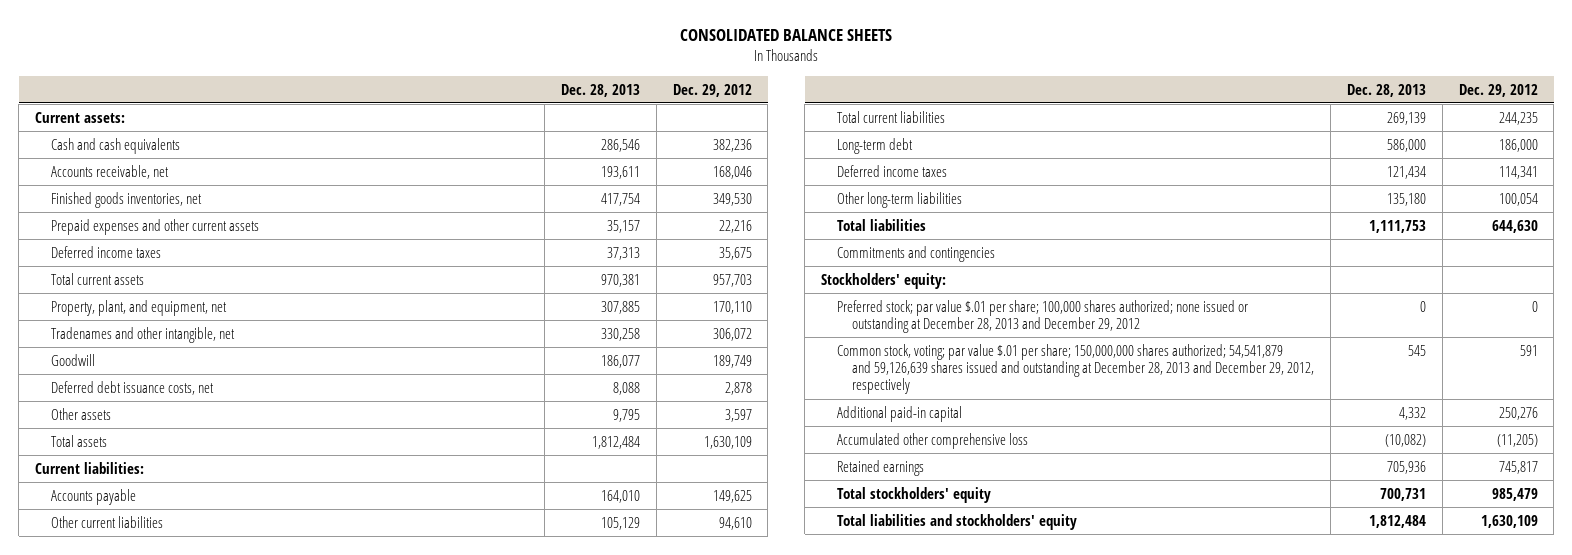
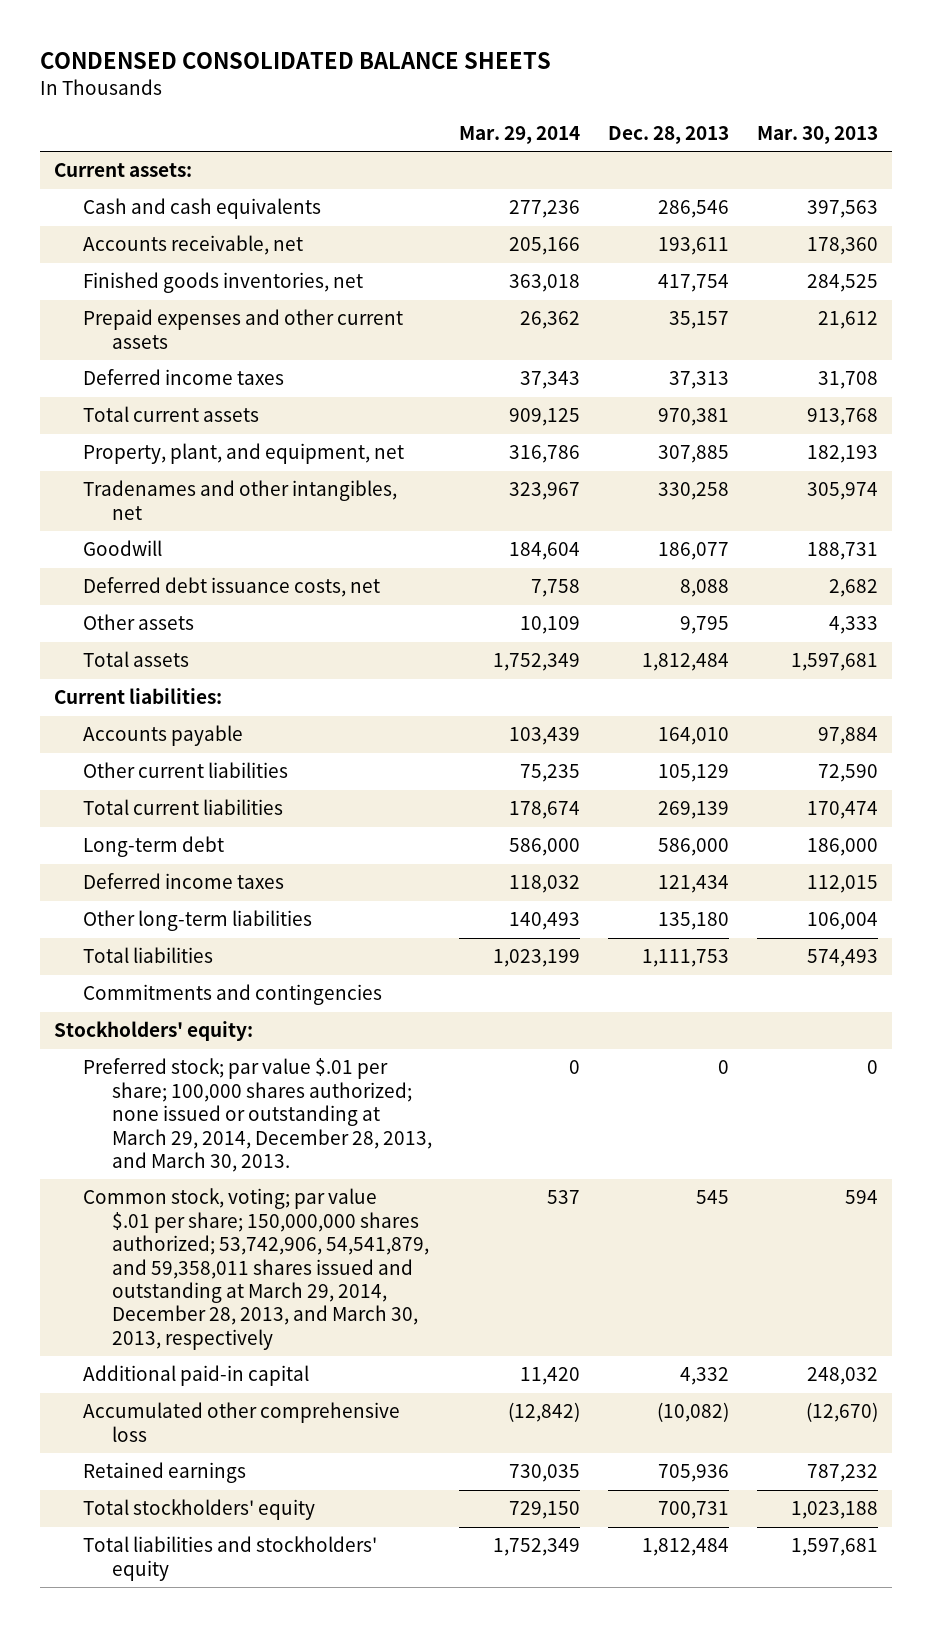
[680,29,893,42] CONSOLIDATED BALANCE SHEETS -> [39,52,551,70] CONDENSED CONSOLIDATED BALANCE SHEETS
[672,83,752,97] Dec. 29, 2012 -> none
none -> [459,125,581,144] Mar. 29, 2014
none -> [757,125,879,144] Mar. 30, 2013
[50,326,235,343] Tradenames and other intangible, net -> [82,480,397,520] Tradenames and other intangibles, net
[836,299,1248,334] Preferred stock; par value $.01 per share; 100,000 shares authorized; none issued or outstanding at December 28, 2013 and December 29, 2012 -> [82,1058,432,1172] Preferred stock; par value $.01 per share; 100,000 shares authorized; none issued or outstanding at March 29, 2014, December 28, 2013, and March 30, 2013.
[836,343,1315,395] Common stock, voting; par value $.01 per share; 150,000,000 shares authorized; 54,541,879 and 59,126,639 shares issued and outstanding at December 28, 2013 and December 29, 2012, respectively -> [82,1188,429,1350] Common stock, voting; par value $.01 per share; 150,000,000 shares authorized; 53,742,906, 54,541,879, and 59,358,011 shares issued and outstanding at March 29, 2014, December 28, 2013, and March 30, 2013, respectively

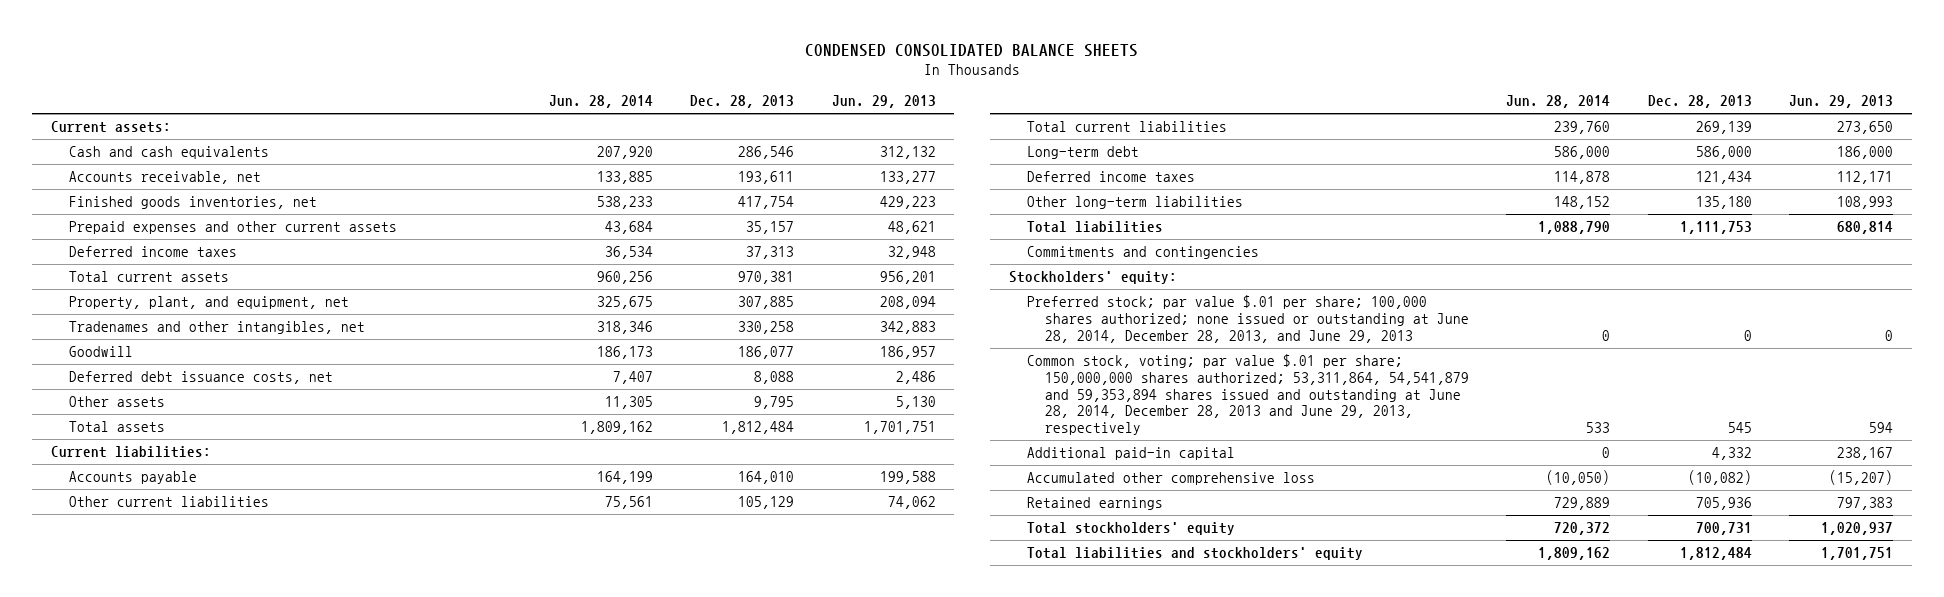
[459,125,581,144] Mar. 29, 2014 -> none
[757,125,879,144] Mar. 30, 2013 -> none
none -> [548,95,653,109] Jun. 28, 2014
none -> [831,95,936,109] Jun. 29, 2013
[82,1058,432,1172] Preferred stock; par value $.01 per share; 100,000 shares authorized; none issued or outstanding at March 29, 2014, December 28, 2013, and March 30, 2013. -> [1026,295,1469,343] Preferred stock; par value $.01 per share; 100,000 shares authorized; none issued or outstanding at June 28, 2014, December 28, 2013, and June 29, 2013
[82,1188,429,1350] Common stock, voting; par value $.01 per share; 150,000,000 shares authorized; 53,742,906, 54,541,879, and 59,358,011 shares issued and outstanding at March 29, 2014, December 28, 2013, and March 30, 2013, respectively -> [1026,354,1469,436] Common stock, voting; par value $.01 per share; 150,000,000 shares authorized; 53,311,864, 54,541,879 and 59,353,894 shares issued and outstanding at June 28, 2014, December 28, 2013 and June 29, 2013, respectively

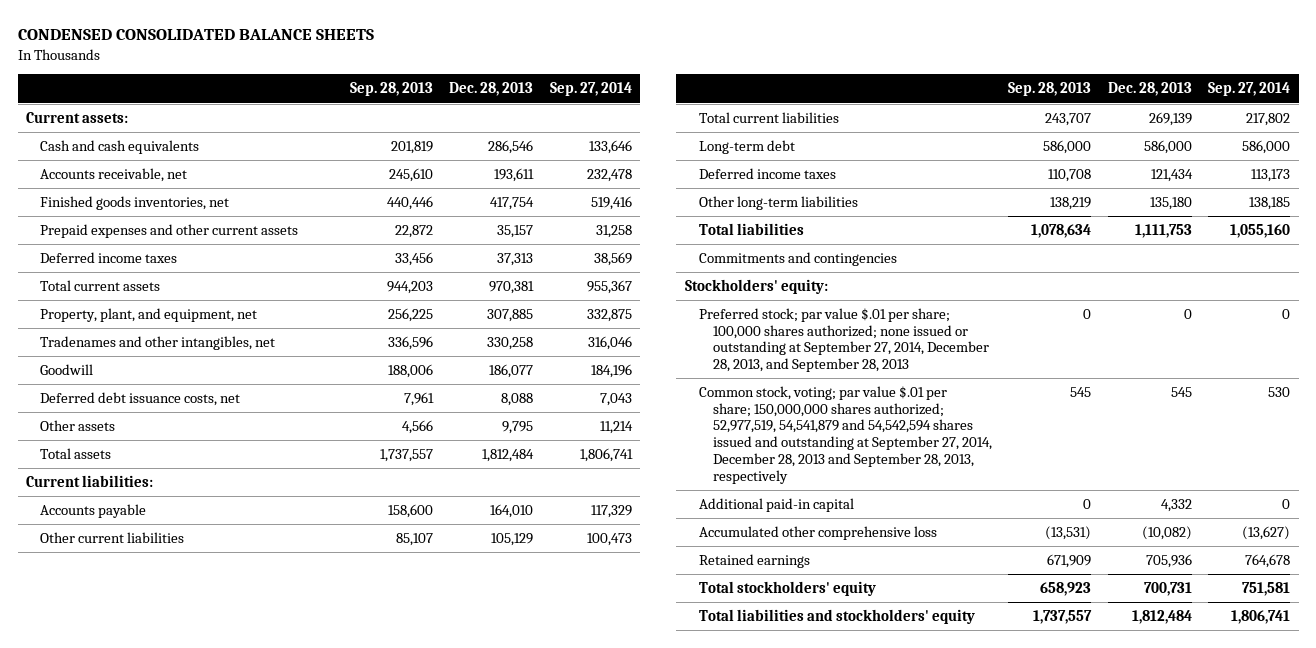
[548,95,653,109] Jun. 28, 2014 -> none
[831,95,936,109] Jun. 29, 2013 -> none
none -> [349,82,433,97] Sep. 28, 2013
none -> [549,82,632,97] Sep. 27, 2014
[1026,295,1469,343] Preferred stock; par value $.01 per share; 100,000 shares authorized; none issued or outstanding at June 28, 2014, December 28, 2013, and June 29, 2013 -> [698,308,989,373] Preferred stock; par value $.01 per share; 100,000 shares authorized; none issued or outstanding at September 27, 2014, December 28, 2013, and September 28, 2013
[1026,354,1469,436] Common stock, voting; par value $.01 per share; 150,000,000 shares authorized; 53,311,864, 54,541,879 and 59,353,894 shares issued and outstanding at June 28, 2014, December 28, 2013 and June 29, 2013, respectively -> [698,386,992,484] Common stock, voting; par value $.01 per share; 150,000,000 shares authorized; 52,977,519, 54,541,879 and 54,542,594 shares issued and outstanding at September 27, 2014, December 28, 2013 and September 28, 2013, respectively

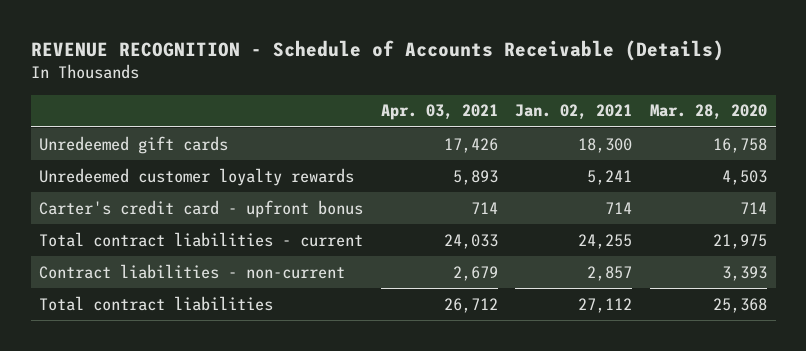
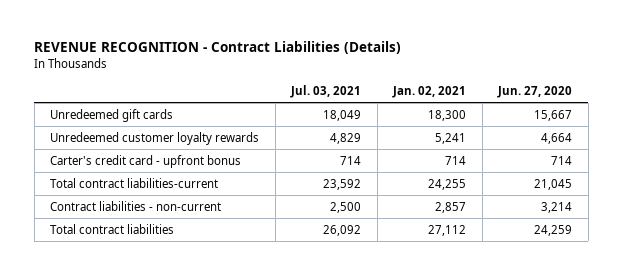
[30,40,724,62] REVENUE RECOGNITION - Schedule of Accounts Receivable (Details) -> [34,41,402,55] REVENUE RECOGNITION - Contract Liabilities (Details)
[380,104,498,121] Apr. 03, 2021 -> none
[649,104,767,121] Mar. 28, 2020 -> none
none -> [290,85,362,99] Jul. 03, 2021
none -> [497,86,573,99] Jun. 27, 2020
[39,231,364,247] Total contract liabilities - current -> [50,177,219,188] Total contract liabilities-current

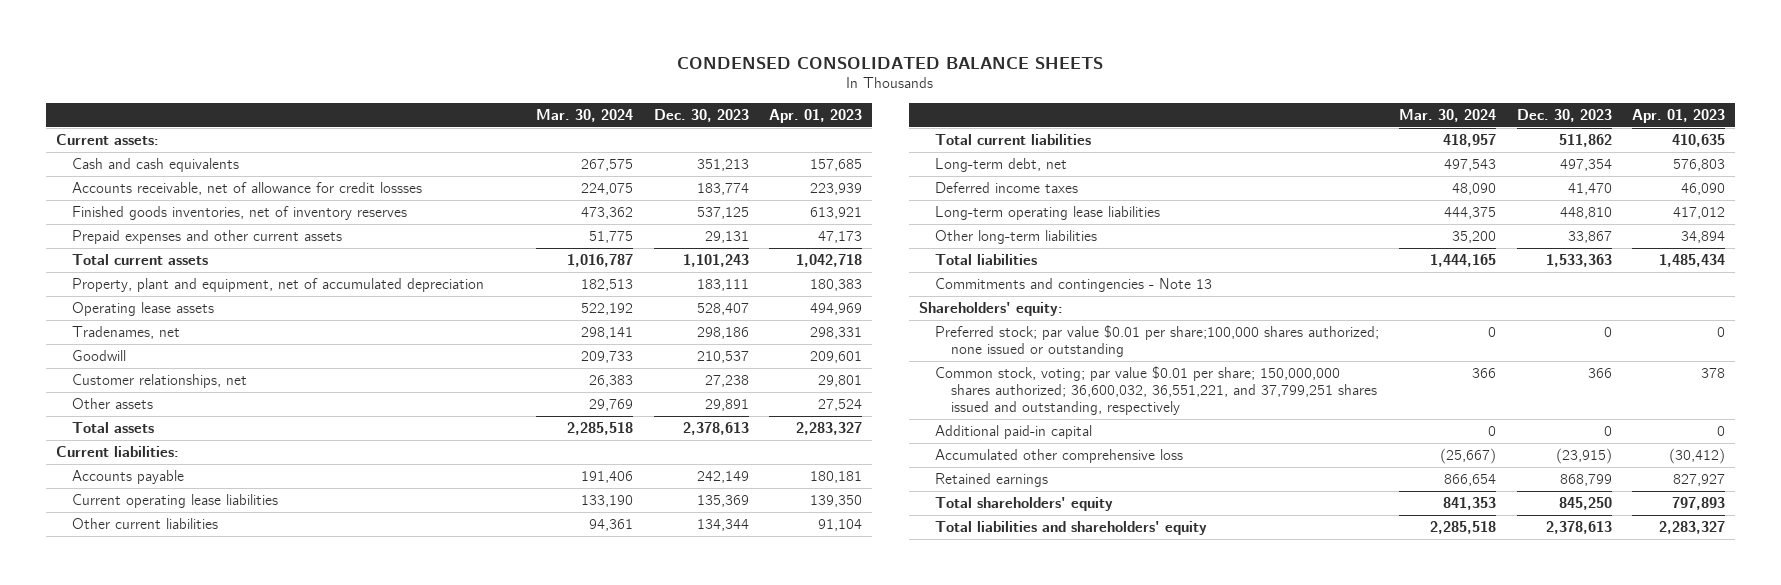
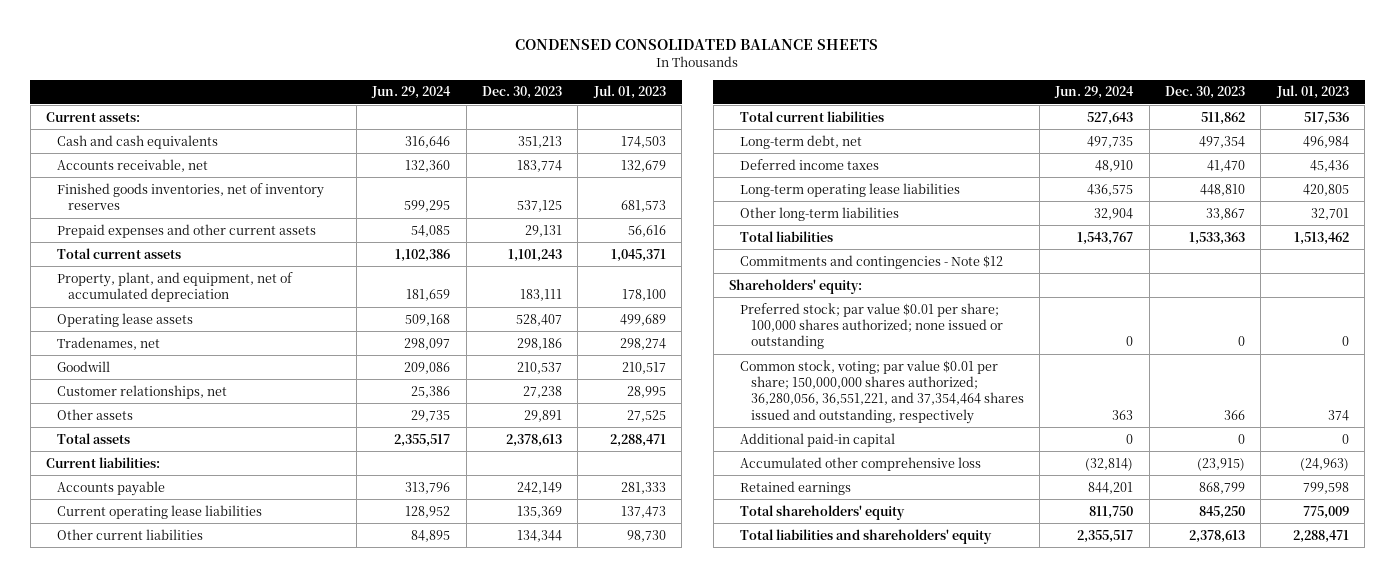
[536,109,634,123] Mar. 30, 2024 -> none
[768,109,862,124] Apr. 01, 2023 -> none
none -> [371,86,452,100] Jun. 29, 2024
none -> [592,85,666,100] Jul. 01, 2023
[71,181,422,195] Accounts receivable, net of allowance for credit lossses -> [56,158,208,172] Accounts receivable, net
[71,277,484,292] Property, plant and equipment, net of accumulated depreciation -> [56,271,293,303] Property, plant, and equipment, net of accumulated depreciation
[934,277,1212,292] Commitments and contingencies - Note 13 -> [739,254,1003,269] Commitments and contingencies - Note $12
[934,324,1379,357] Preferred stock; par value $0.01 per share;100,000 shares authorized; none issued or outstanding -> [739,302,1003,350] Preferred stock; par value $0.01 per share; 100,000 shares authorized; none issued or outstanding
[934,365,1377,415] Common stock, voting; par value $0.01 per share; 150,000,000 shares authorized; 36,600,032, 36,551,221, and 37,799,251 shares issued and outstanding, respectively -> [739,359,1024,424] Common stock, voting; par value $0.01 per share; 150,000,000 shares authorized; 36,280,056, 36,551,221, and 37,354,464 shares issued and outstanding, respectively

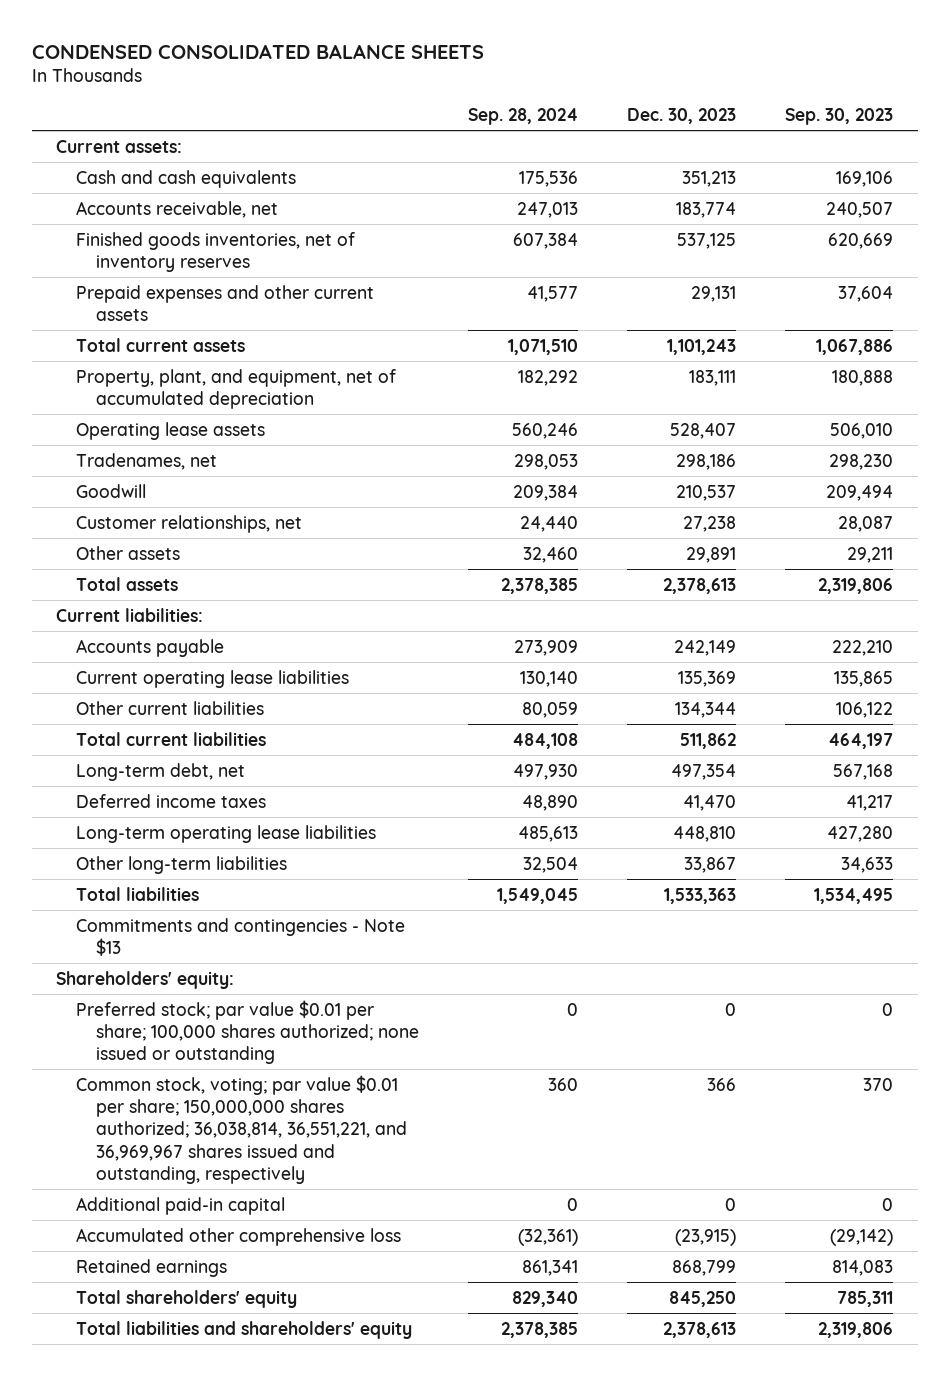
[371,86,452,100] Jun. 29, 2024 -> none
[592,85,666,100] Jul. 01, 2023 -> none
none -> [468,107,579,125] Sep. 28, 2024
none -> [785,107,894,125] Sep. 30, 2023
[739,254,1003,269] Commitments and contingencies - Note $12 -> [76,917,406,956] Commitments and contingencies - Note $13
[739,359,1024,424] Common stock, voting; par value $0.01 per share; 150,000,000 shares authorized; 36,280,056, 36,551,221, and 37,354,464 shares issued and outstanding, respectively -> [76,1074,407,1184] Common stock, voting; par value $0.01 per share; 150,000,000 shares authorized; 36,038,814, 36,551,221, and 36,969,967 shares issued and outstanding, respectively

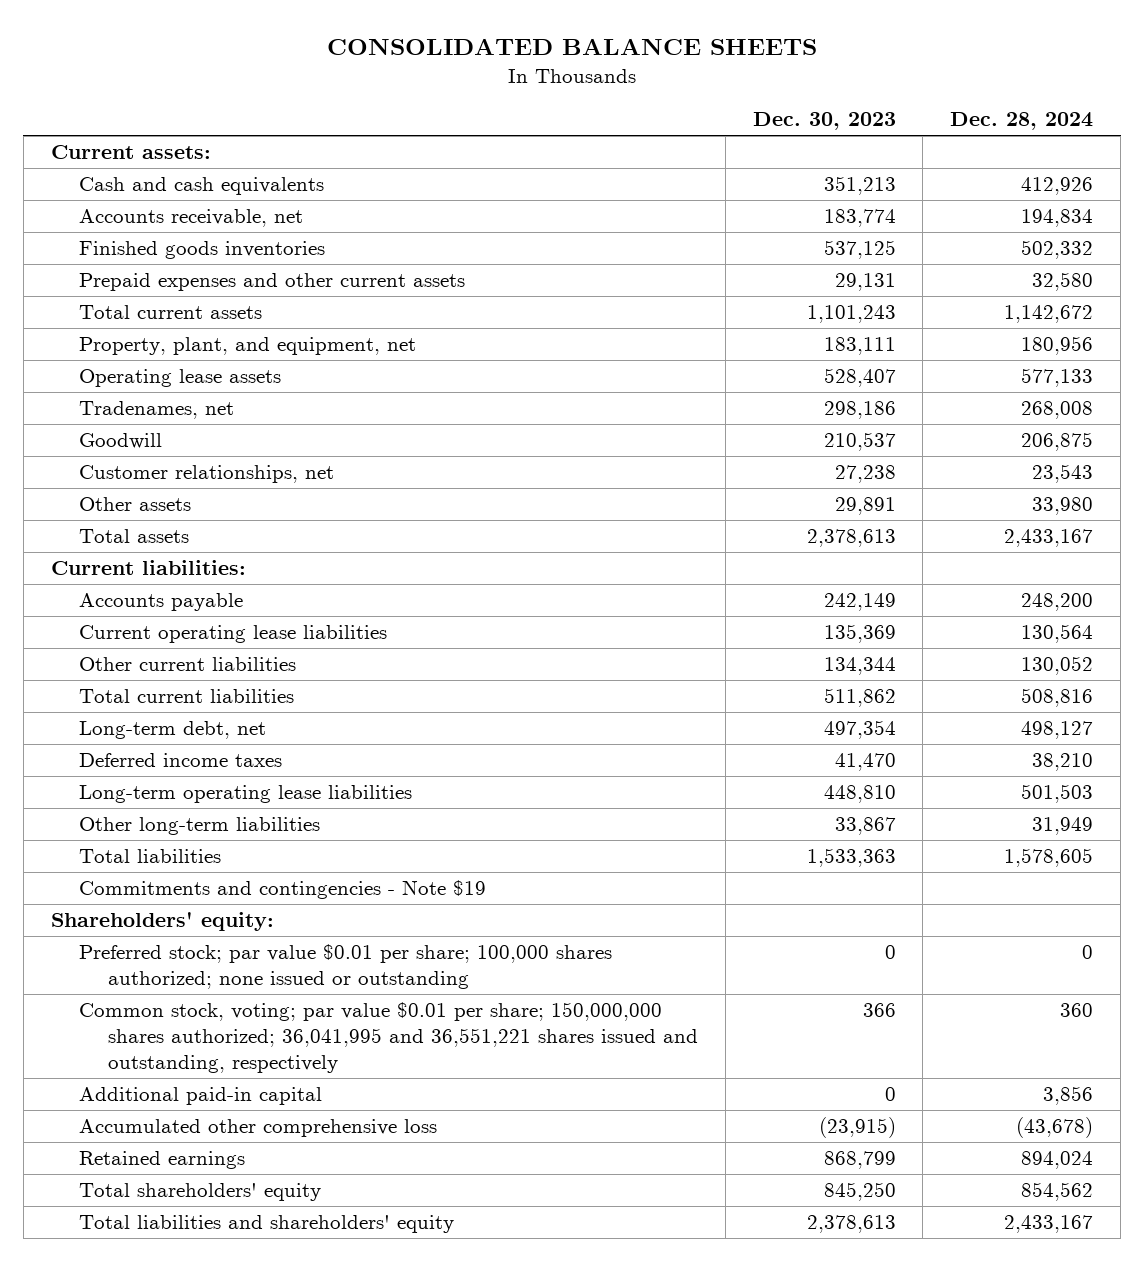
[31,43,484,59] CONDENSED CONSOLIDATED BALANCE SHEETS -> [326,37,817,55] CONSOLIDATED BALANCE SHEETS
[468,107,579,125] Sep. 28, 2024 -> none
[785,107,894,125] Sep. 30, 2023 -> none
none -> [950,112,1094,131] Dec. 28, 2024
[76,231,356,272] Finished goods inventories, net of inventory reserves -> [79,241,326,260] Finished goods inventories
[76,368,397,409] Property, plant, and equipment, net of accumulated depreciation -> [79,337,417,356] Property, plant, and equipment, net
[76,917,406,956] Commitments and contingencies - Note $13 -> [79,880,487,900] Commitments and contingencies - Note $19
[76,1074,407,1184] Common stock, voting; par value $0.01 per share; 150,000,000 shares authorized; 36,038,814, 36,551,221, and 36,969,967 shares issued and outstanding, respectively -> [79,1002,698,1074] Common stock, voting; par value $0.01 per share; 150,000,000 shares authorized; 36,041,995 and 36,551,221 shares issued and outstanding, respectively

